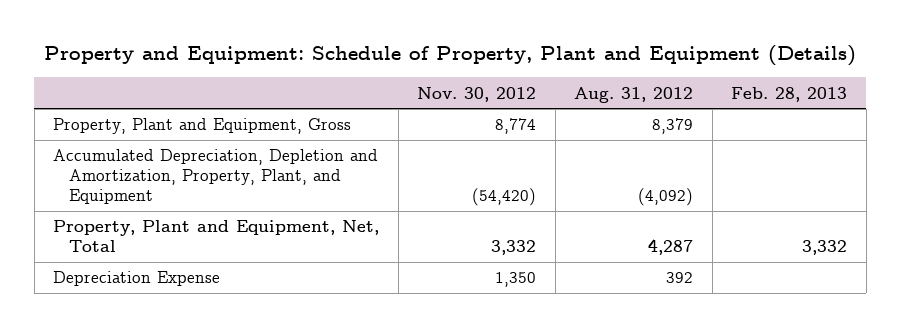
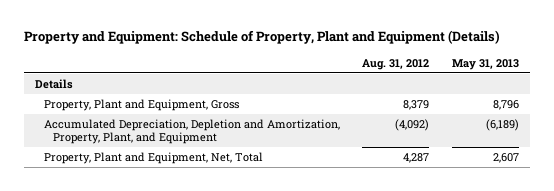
[417,86,537,102] Nov. 30, 2012 -> none
[731,86,848,102] Feb. 28, 2013 -> none
none -> [451,58,519,70] May 31, 2013
none -> [35,79,74,90] Details
[53,271,221,287] Depreciation Expense -> none

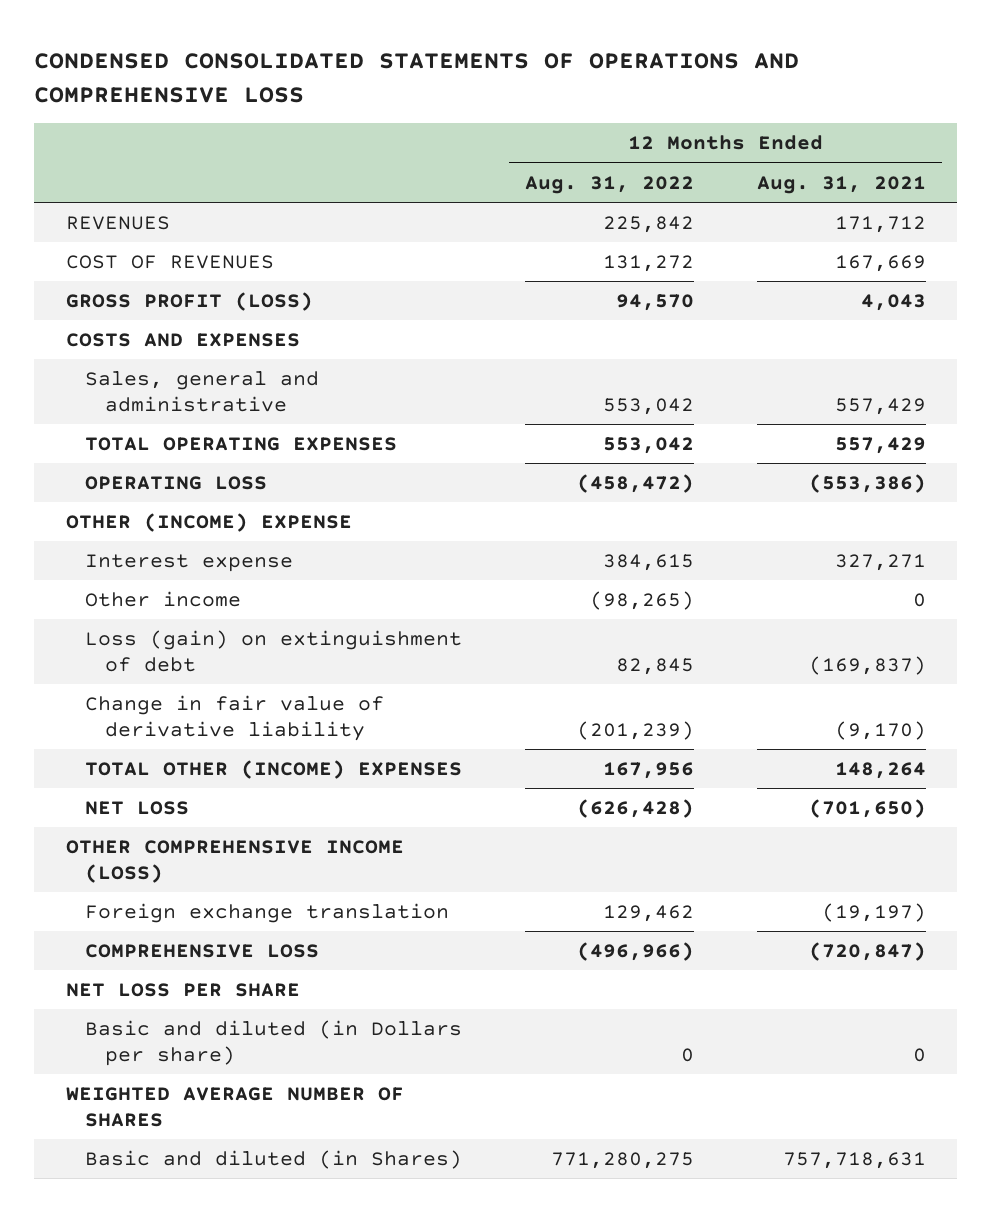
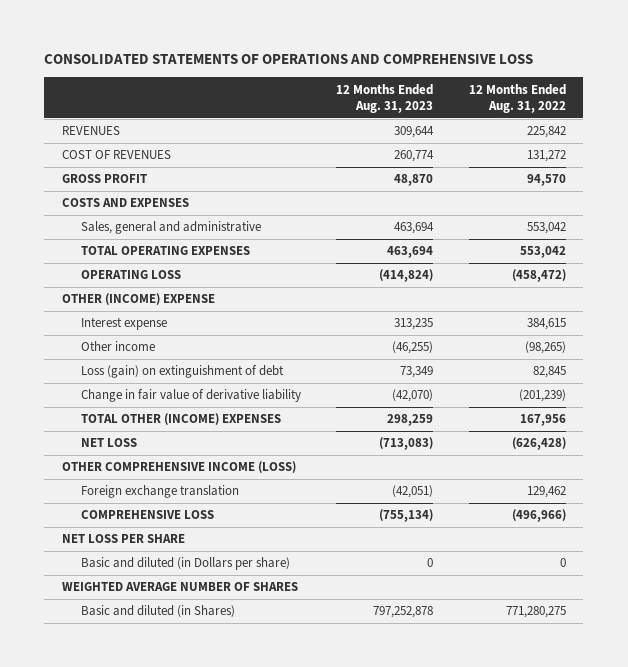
[34,52,800,103] CONDENSED CONSOLIDATED STATEMENTS OF OPERATIONS AND COMPREHENSIVE LOSS -> [44,54,534,65] CONSOLIDATED STATEMENTS OF OPERATIONS AND COMPREHENSIVE LOSS
[757,175,927,194] Aug. 31, 2021 -> none
none -> [336,83,434,114] 12 Months Ended Aug. 31, 2023
[65,292,313,312] GROSS PROFIT (LOSS) -> [61,174,147,184] GROSS PROFIT

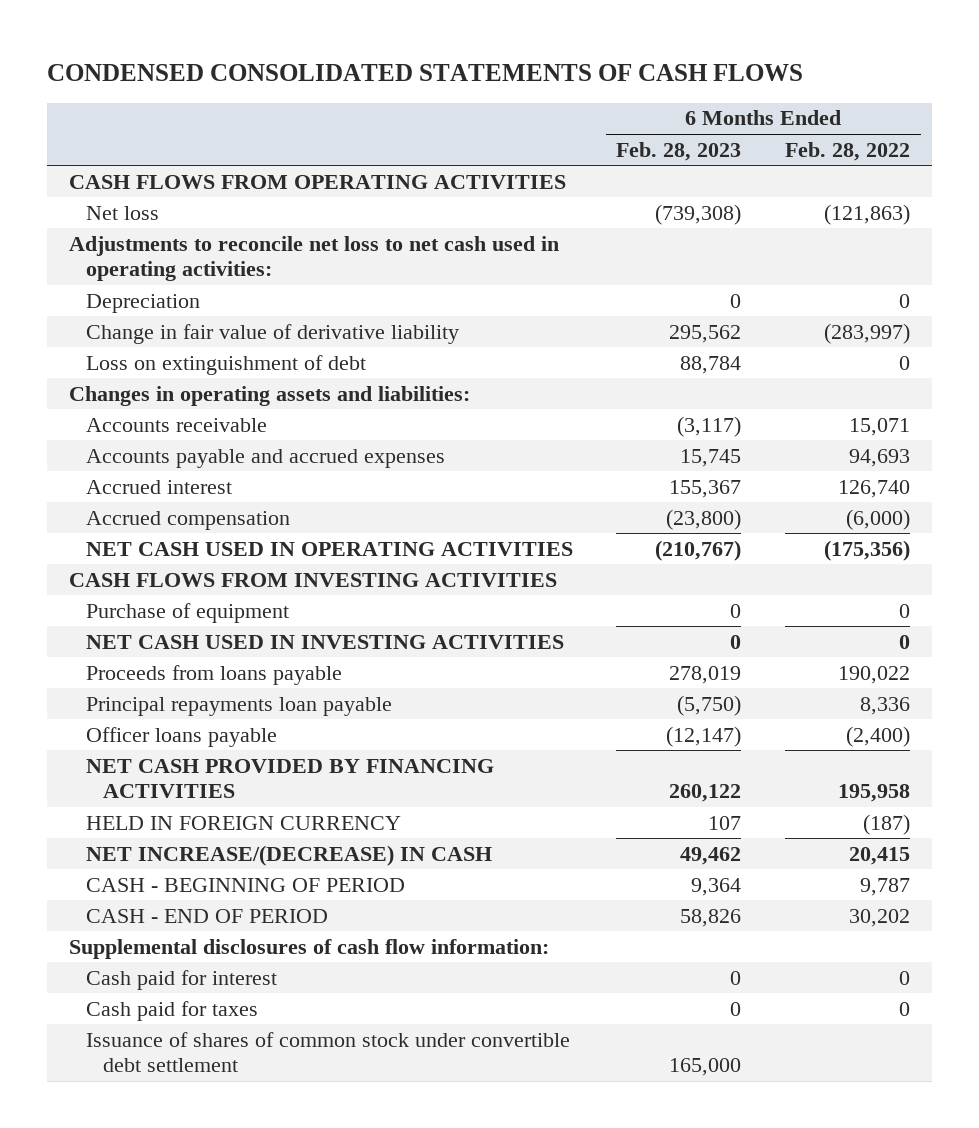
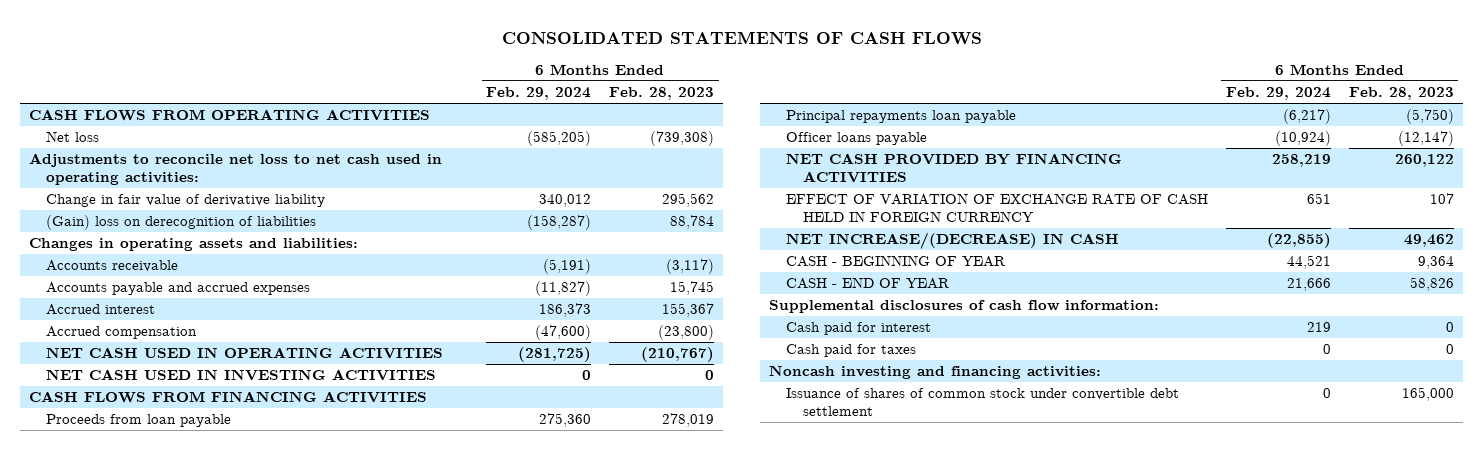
[46,63,803,81] CONDENSED CONSOLIDATED STATEMENTS OF CASH FLOWS -> [501,30,982,45] CONSOLIDATED STATEMENTS OF CASH FLOWS
[785,141,911,161] Feb. 28, 2022 -> none
none -> [486,87,592,101] Feb. 29, 2024
[85,293,200,313] Depreciation -> none
[85,354,366,375] Loss on extinguishment of debt -> [46,215,317,231] (Gain) loss on derecognition of liabilities
[68,572,557,587] CASH FLOWS FROM INVESTING ACTIVITIES -> none
[85,602,289,623] Purchase of equipment -> none
none -> [29,391,428,404] CASH FLOWS FROM FINANCING ACTIVITIES
[85,664,342,685] Proceeds from loans payable -> [46,414,232,428] Proceeds from loan payable
[85,815,401,830] HELD IN FOREIGN CURRENCY -> [785,193,1208,223] EFFECT OF VARIATION OF EXCHANGE RATE OF CASH HELD IN FOREIGN CURRENCY
[85,877,405,892] CASH - BEGINNING OF PERIOD -> [785,255,1005,268] CASH - BEGINNING OF YEAR
[85,908,328,923] CASH - END OF PERIOD -> [785,277,949,290] CASH - END OF YEAR
none -> [769,365,1102,380] Noncash investing and financing activities:

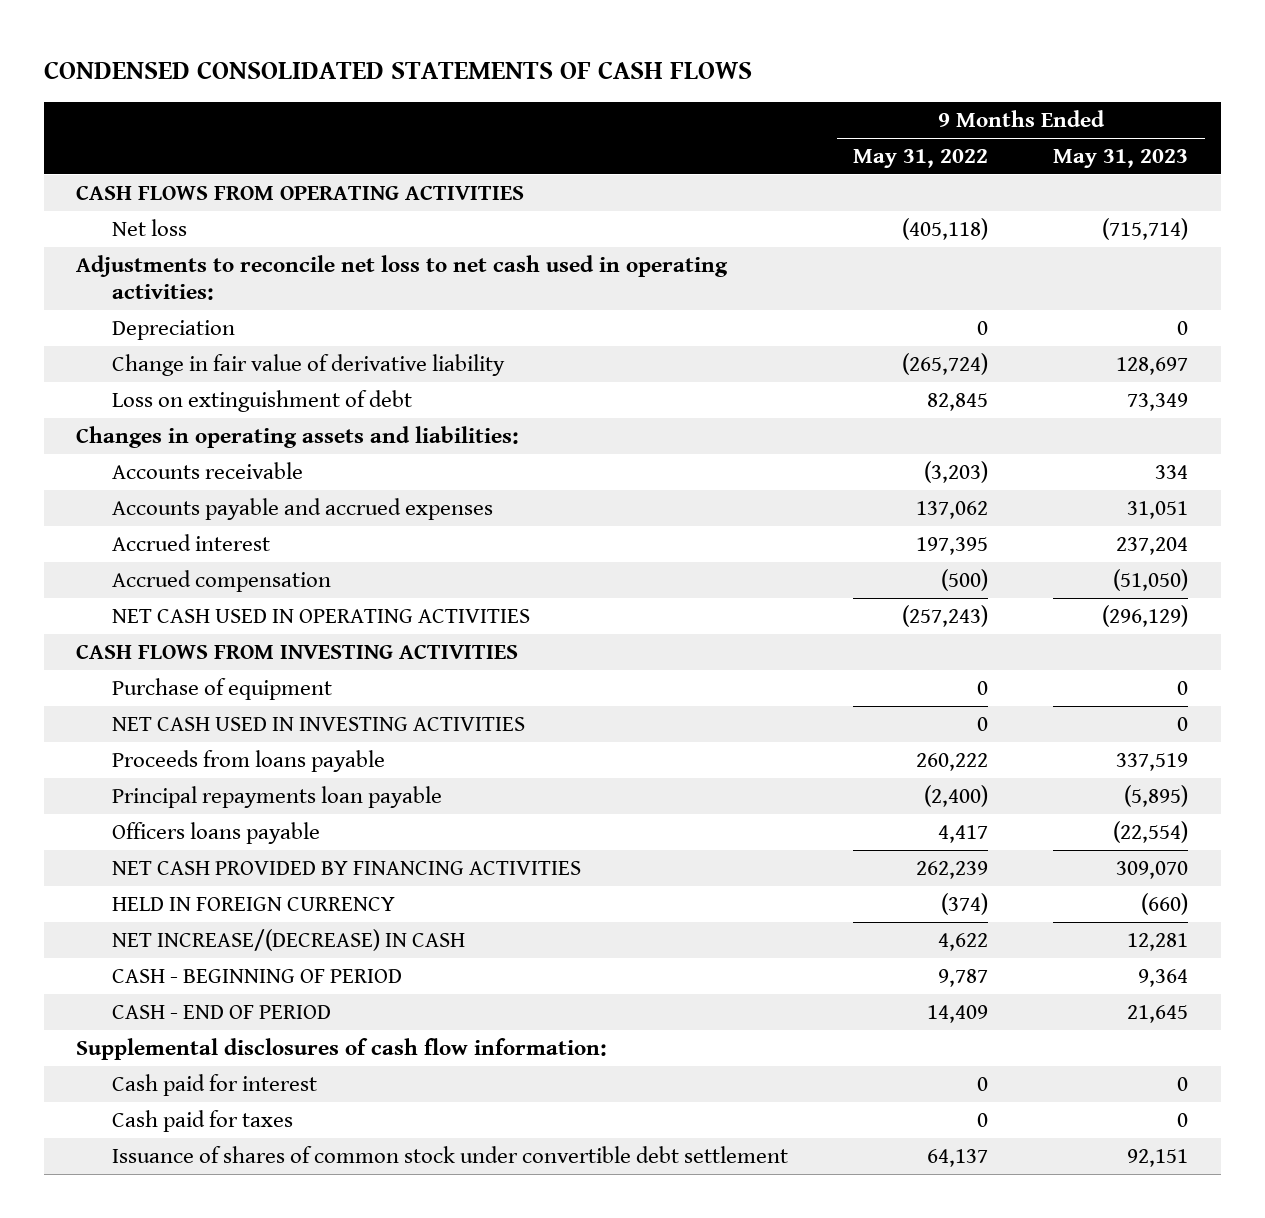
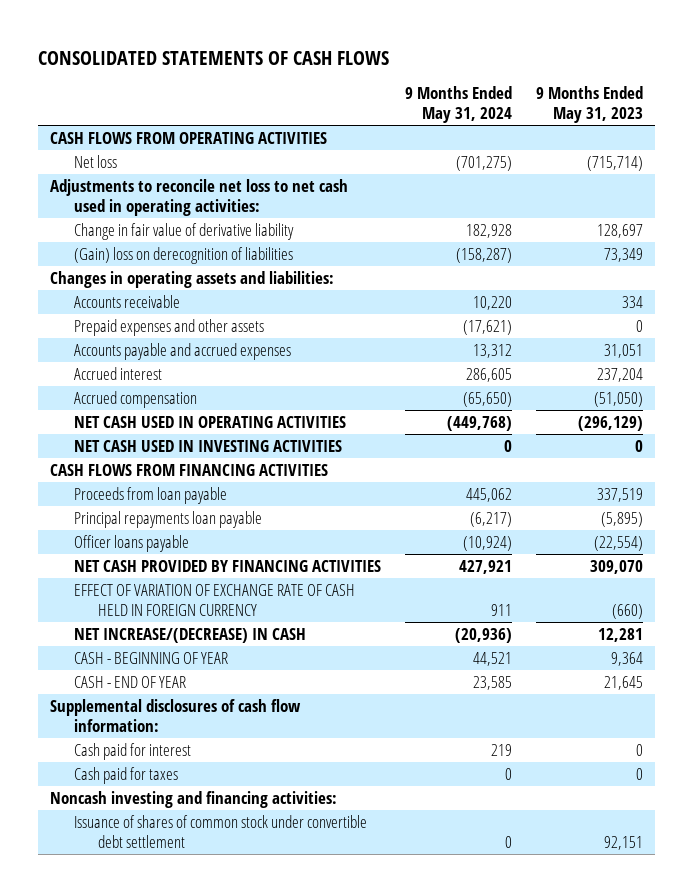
[43,61,752,80] CONDENSED CONSOLIDATED STATEMENTS OF CASH FLOWS -> [38,50,390,65] CONSOLIDATED STATEMENTS OF CASH FLOWS
[853,149,989,169] May 31, 2022 -> none
none -> [405,86,513,124] 9 Months Ended May 31, 2024
[111,319,235,340] Depreciation -> none
[111,389,412,412] Loss on extinguishment of debt -> [74,247,294,265] (Gain) loss on derecognition of liabilities
none -> [74,319,265,337] Prepaid expenses and other assets
[76,643,519,659] CASH FLOWS FROM INVESTING ACTIVITIES -> none
[111,677,332,700] Purchase of equipment -> none
none -> [50,464,329,477] CASH FLOWS FROM FINANCING ACTIVITIES
[111,749,385,772] Proceeds from loans payable -> [74,487,228,505] Proceeds from loan payable
[111,821,320,844] Officers loans payable -> [74,535,190,553] Officer loans payable
[111,896,395,911] HELD IN FOREIGN CURRENCY -> [74,584,356,616] EFFECT OF VARIATION OF EXCHANGE RATE OF CASH HELD IN FOREIGN CURRENCY
[111,968,402,983] CASH - BEGINNING OF PERIOD -> [74,652,229,665] CASH - BEGINNING OF YEAR
[111,1004,331,1019] CASH - END OF PERIOD -> [74,676,187,689] CASH - END OF YEAR
none -> [50,791,338,809] Noncash investing and financing activities:

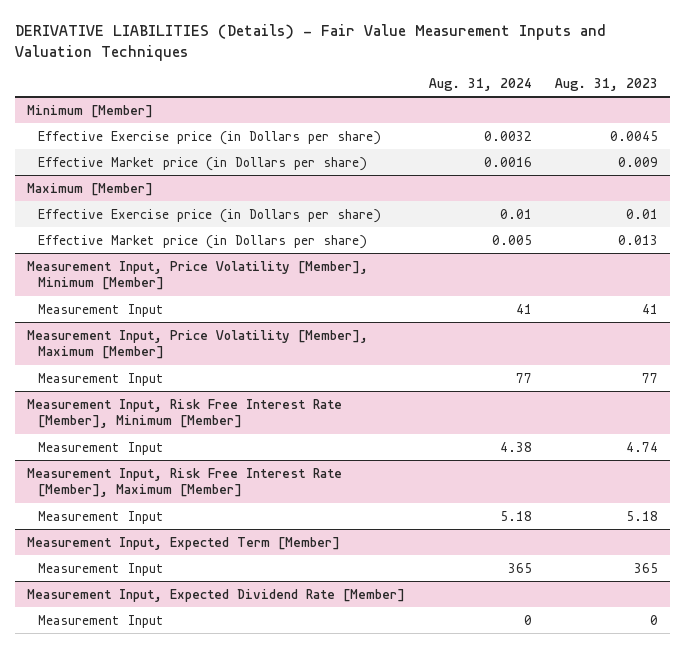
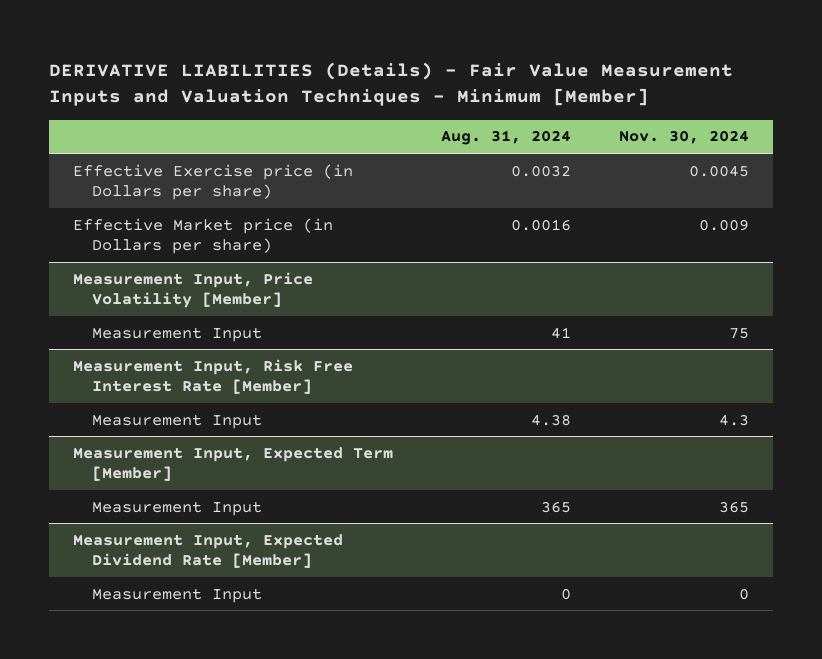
[15,24,607,61] DERIVATIVE LIABILITIES (Details) - Fair Value Measurement Inputs and Valuation Techniques -> [49,61,734,107] DERIVATIVE LIABILITIES (Details) - Fair Value Measurement Inputs and Valuation Techniques - Minimum [Member]
[554,77,658,91] Aug. 31, 2023 -> none
none -> [619,130,750,145] Nov. 30, 2024
[27,104,154,118] Minimum [Member] -> none
[27,182,154,196] Maximum [Member] -> none
[38,208,382,223] Effective Exercise price (in Dollars per share) -> none
[38,234,368,249] Effective Market price (in Dollars per share) -> none
[27,260,369,291] Measurement Input, Price Volatility [Member], Minimum [Member] -> [73,271,314,309] Measurement Input, Price Volatility [Member]
[27,329,369,360] Measurement Input, Price Volatility [Member], Maximum [Member] -> none
[38,372,165,386] Measurement Input -> none
[27,398,343,429] Measurement Input, Risk Free Interest Rate [Member], Minimum [Member] -> [73,358,354,395] Measurement Input, Risk Free Interest Rate [Member]
[27,467,343,498] Measurement Input, Risk Free Interest Rate [Member], Maximum [Member] -> none
[38,510,165,524] Measurement Input -> none

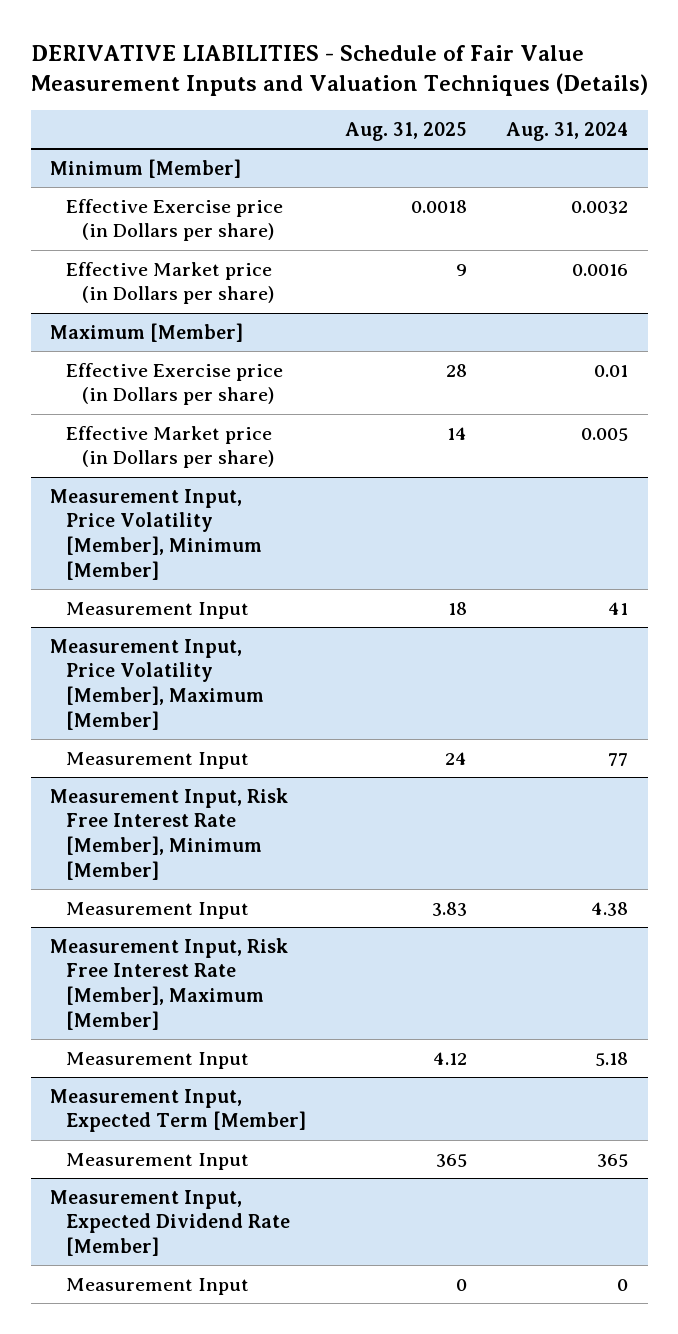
[49,61,734,107] DERIVATIVE LIABILITIES (Details) - Fair Value Measurement Inputs and Valuation Techniques - Minimum [Member] -> [30,44,648,96] DERIVATIVE LIABILITIES - Schedule of Fair Value Measurement Inputs and Valuation Techniques (Details)
[619,130,750,145] Nov. 30, 2024 -> none
none -> [345,121,468,141] Aug. 31, 2025
none -> [50,158,242,178] Minimum [Member]
none -> [50,322,244,342] Maximum [Member]
none -> [66,362,284,406] Effective Exercise price (in Dollars per share)
none -> [66,425,275,469] Effective Market price (in Dollars per share)
[73,271,314,309] Measurement Input, Price Volatility [Member] -> [50,488,263,580] Measurement Input, Price Volatility [Member], Minimum [Member]
none -> [50,638,265,730] Measurement Input, Price Volatility [Member], Maximum [Member]
none -> [66,751,250,769] Measurement Input
[73,358,354,395] Measurement Input, Risk Free Interest Rate [Member] -> [50,787,289,880] Measurement Input, Risk Free Interest Rate [Member], Minimum [Member]
none -> [50,937,289,1030] Measurement Input, Risk Free Interest Rate [Member], Maximum [Member]
none -> [66,1051,250,1069] Measurement Input

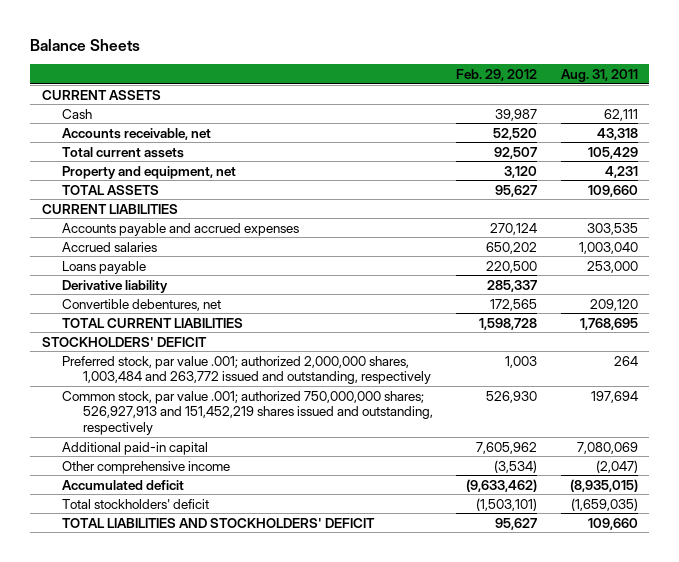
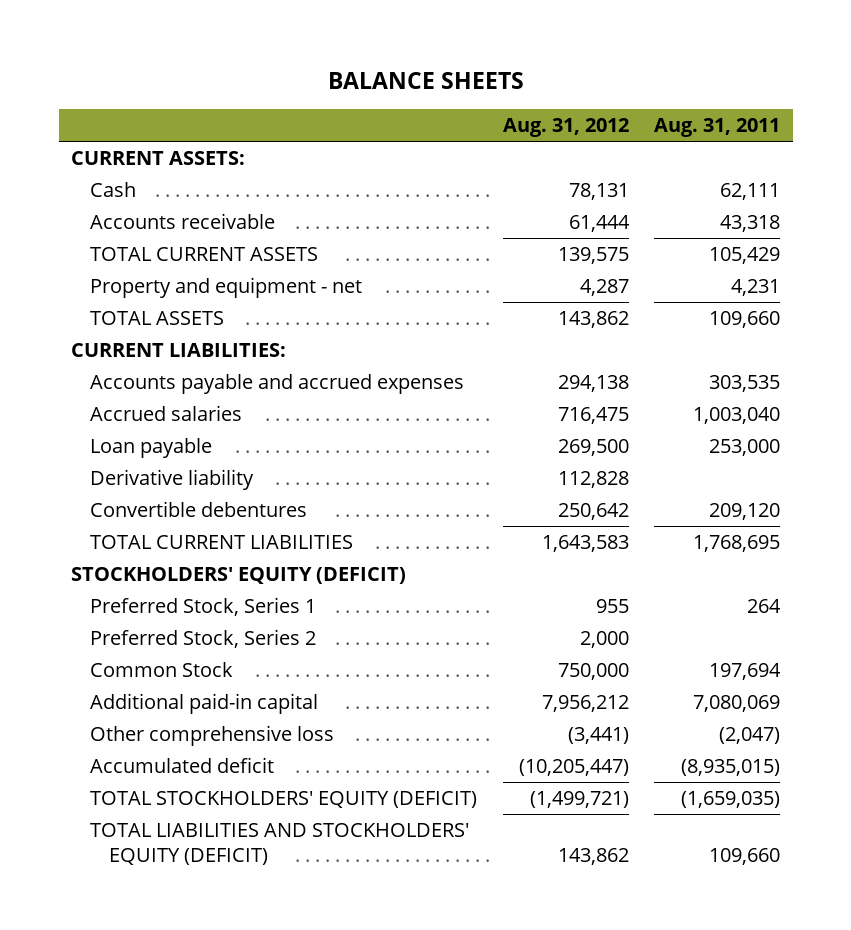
[30,38,141,51] Balance Sheets -> [327,72,524,90] BALANCE SHEETS
[456,68,538,81] Feb. 29, 2012 -> none
none -> [502,117,629,137] Aug. 31, 2012
[41,89,161,100] CURRENT ASSETS -> [71,151,246,166] CURRENT ASSETS:
[62,127,212,140] Accounts receivable, net -> [90,213,276,230] Accounts receivable
[62,146,185,158] Total current assets -> [90,247,319,262] TOTAL CURRENT ASSETS
[62,165,237,179] Property and equipment, net -> [90,277,363,299] Property and equipment - net
[41,203,178,214] CURRENT LIABILITIES -> [71,343,287,358] CURRENT LIABILITIES:
[62,260,147,274] Loans payable -> [90,438,213,459] Loan payable
[62,298,222,311] Convertible debentures, net -> [90,501,308,518] Convertible debentures
[41,336,207,347] STOCKHOLDERS' DEFICIT -> [71,567,407,585] STOCKHOLDERS' EQUITY (DEFICIT)
[62,355,431,385] Preferred stock, par value .001; authorized 2,000,000 shares, 1,003,484 and 263,772 issued and outstanding, respectively -> [90,597,317,617] Preferred Stock, Series 1
none -> [90,629,317,649] Preferred Stock, Series 2
[62,390,433,436] Common stock, par value .001; authorized 750,000,000 shares; 526,927,913 and 151,452,219 shares issued and outstanding, respectively -> [90,662,234,678] Common Stock
[62,460,231,474] Other comprehensive income -> [90,725,335,747] Other comprehensive loss
[62,498,210,509] Total stockholders' deficit -> [90,791,478,809] TOTAL STOCKHOLDERS' EQUITY (DEFICIT)
[62,517,376,528] TOTAL LIABILITIES AND STOCKHOLDERS' DEFICIT -> [90,823,470,866] TOTAL LIABILITIES AND STOCKHOLDERS' EQUITY (DEFICIT)

